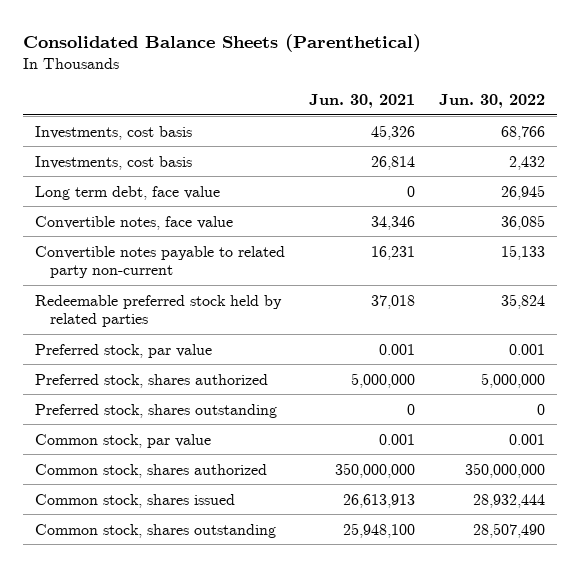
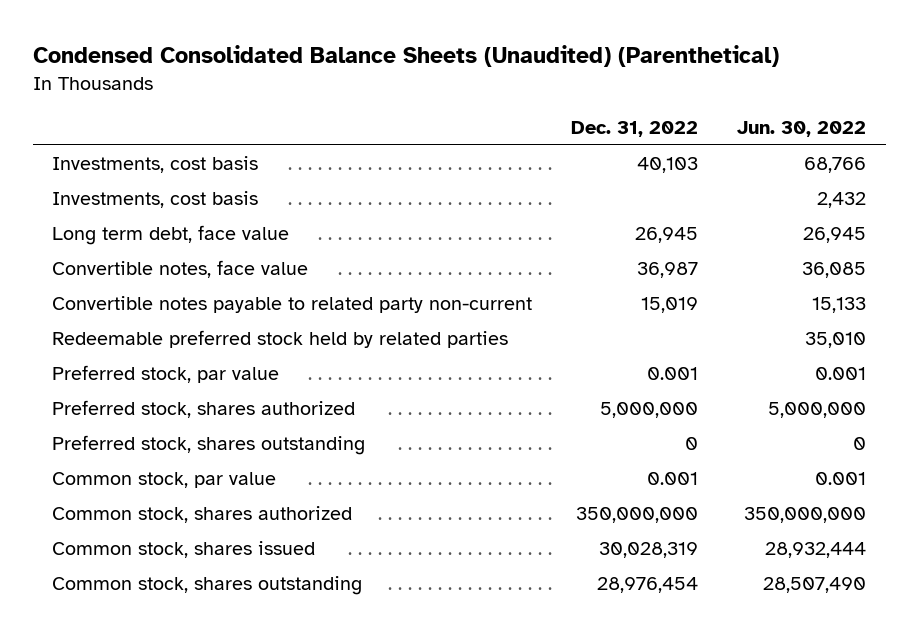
[23,33,422,52] Consolidated Balance Sheets (Parenthetical) -> [32,45,779,68] Condensed Consolidated Balance Sheets (Unaudited) (Parenthetical)
[309,94,416,109] Jun. 30, 2021 -> none
none -> [571,120,699,137] Dec. 31, 2022
[500,293,545,309] 35,824 -> [805,332,867,349] 35,010

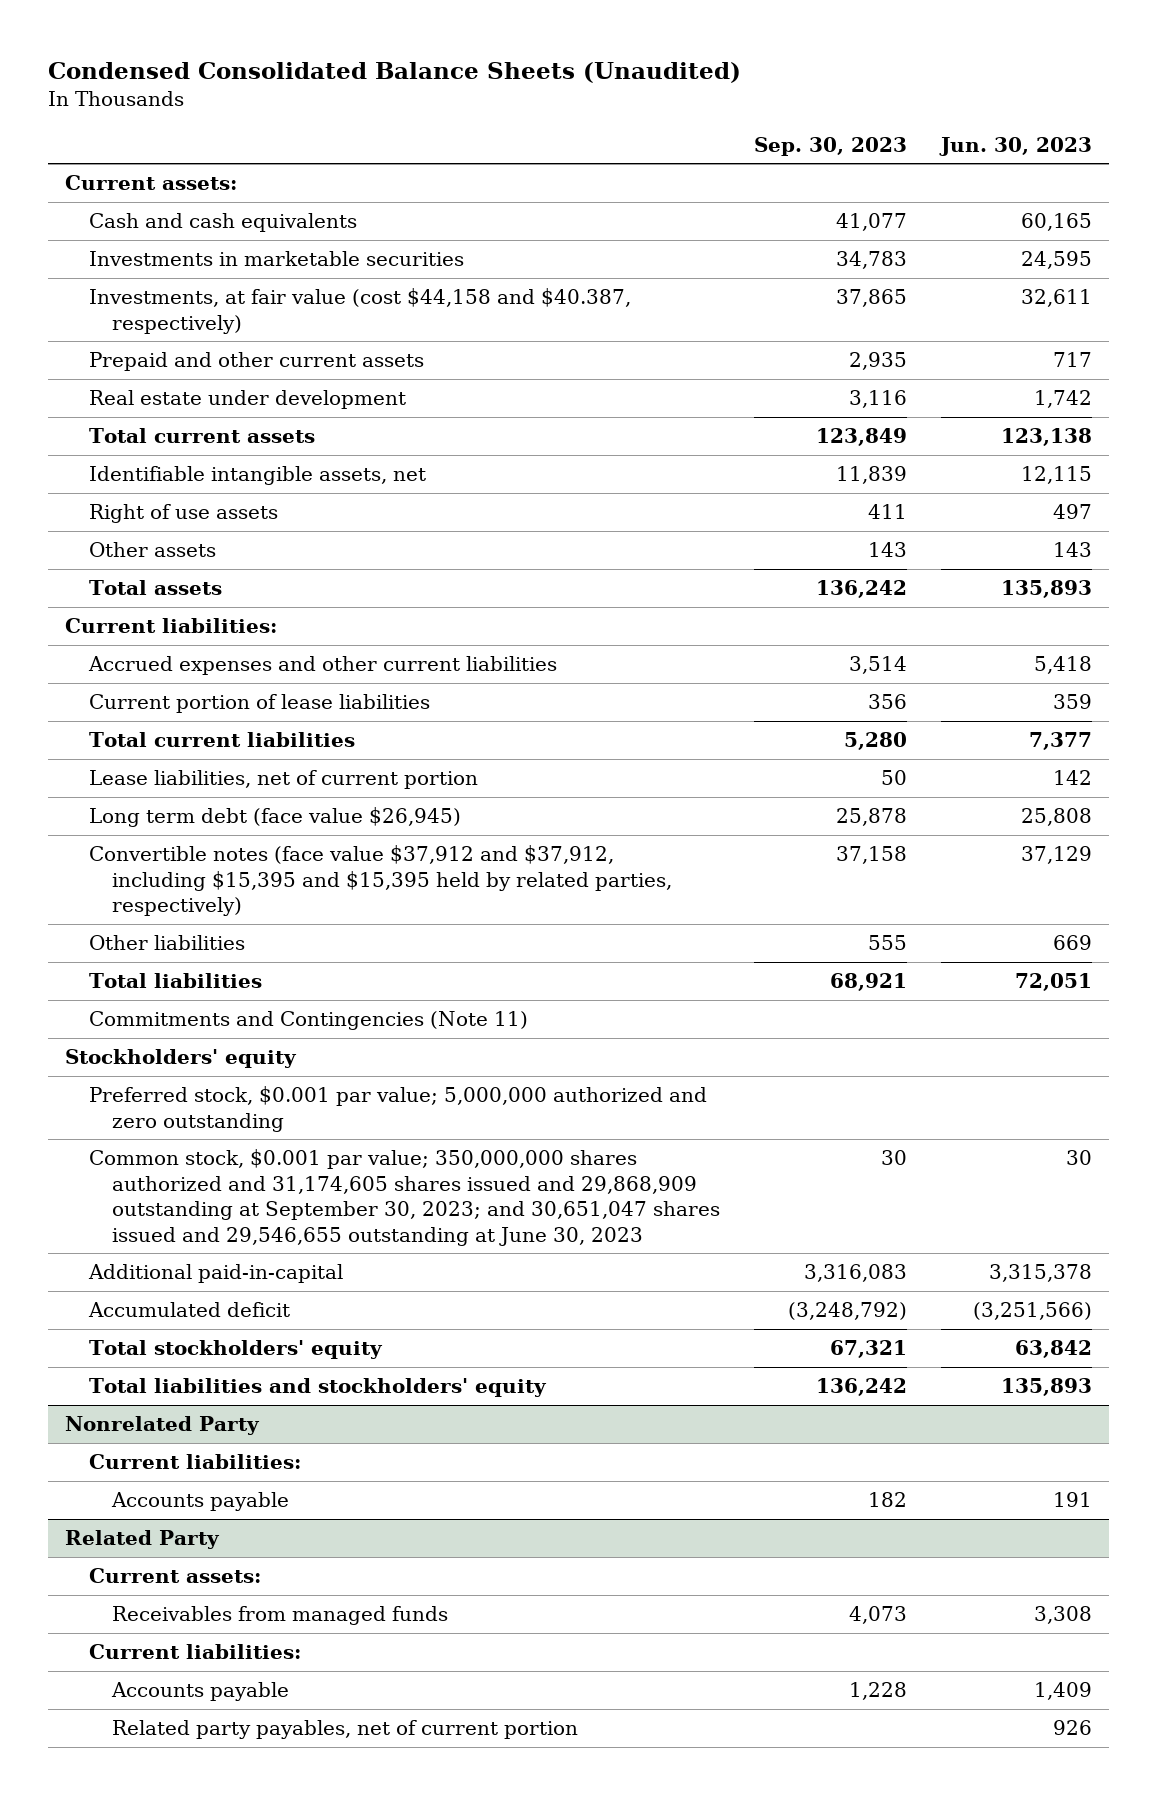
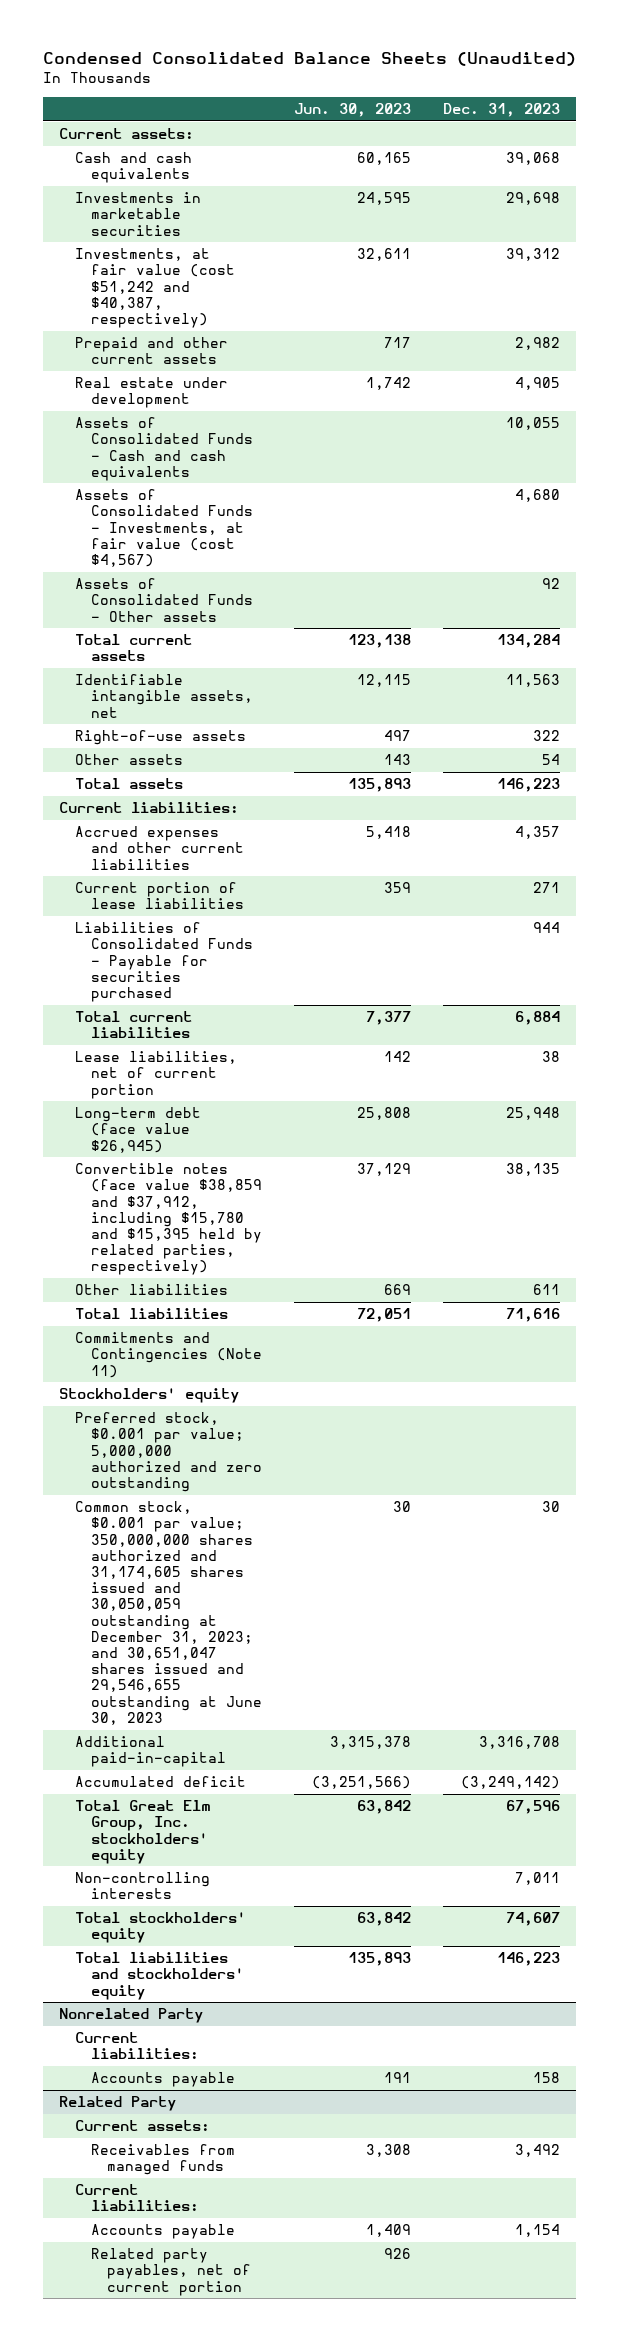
[754,136,908,156] Sep. 30, 2023 -> none
none -> [443,103,561,118] Dec. 31, 2023
[88,288,631,334] Investments, at fair value (cost $44,158 and $40.387, respectively) -> [74,248,236,329] Investments, at fair value (cost $51,242 and $40,387, respectively)
none -> [74,417,254,481] Assets of Consolidated Funds - Cash and cash equivalents
none -> [74,489,254,568] Assets of Consolidated Funds - Investments, at fair value (cost $4,567)
none -> [74,578,254,622] Assets of Consolidated Funds - Other assets
[88,504,278,524] Right of use assets -> [74,730,246,746] Right-of-use assets
none -> [74,922,254,1003] Liabilities of Consolidated Funds - Payable for securities purchased
[88,807,461,828] Long term debt (face value $26,945) -> [74,1107,201,1153] Long-term debt (face value $26,945)
[88,845,673,917] Convertible notes (face value $37,912 and $37,912, including $15,395 and $15,395 held by related parties, respectively) -> [74,1163,263,1276] Convertible notes (face value $38,859 and $37,912, including $15,780 and $15,395 held by related parties, respectively)
[88,1149,721,1246] Common stock, $0.001 par value; 350,000,000 shares authorized and 31,174,605 shares issued and 29,868,909 outstanding at September 30, 2023; and 30,651,047 shares issued and 29,546,655 outstanding at June 30, 2023 -> [74,1501,263,1725] Common stock, $0.001 par value; 350,000,000 shares authorized and 31,174,605 shares issued and 30,050,059 outstanding at December 31, 2023; and 30,651,047 shares issued and 29,546,655 outstanding at June 30, 2023
none -> [74,1800,211,1864] Total Great Elm Group, Inc. stockholders' equity
none -> [74,1872,210,1900] Non-controlling interests

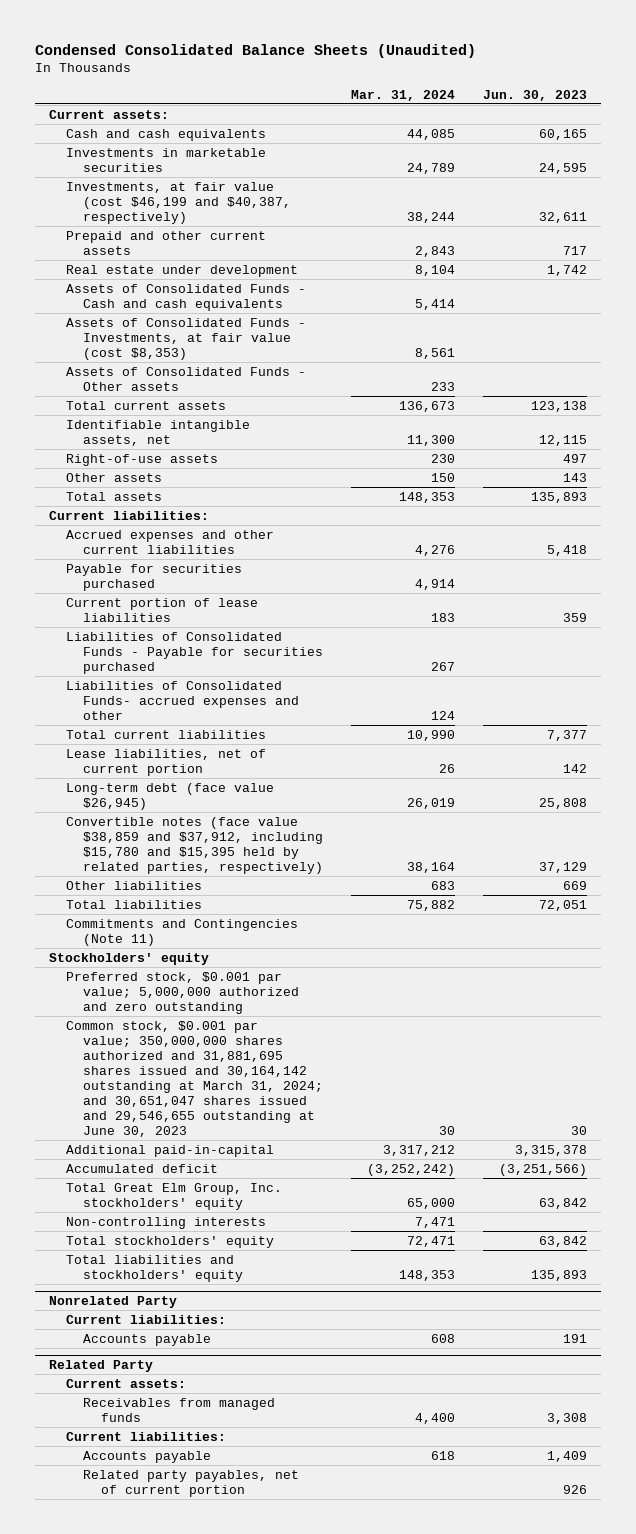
[443,103,561,118] Dec. 31, 2023 -> none
none -> [351,89,456,101] Mar. 31, 2024
[74,248,236,329] Investments, at fair value (cost $51,242 and $40,387, respectively) -> [66,181,292,224] Investments, at fair value (cost $46,199 and $40,387, respectively)
[74,489,254,568] Assets of Consolidated Funds - Investments, at fair value (cost $4,567) -> [66,317,307,360] Assets of Consolidated Funds - Investments, at fair value (cost $8,353)
none -> [66,563,243,591] Payable for securities purchased
none -> [66,680,300,720] Liabilities of Consolidated Funds- accrued expenses and other
[74,1501,263,1725] Common stock, $0.001 par value; 350,000,000 shares authorized and 31,174,605 shares issued and 30,050,059 outstanding at December 31, 2023; and 30,651,047 shares issued and 29,546,655 outstanding at June 30, 2023 -> [66,1020,324,1137] Common stock, $0.001 par value; 350,000,000 shares authorized and 31,881,695 shares issued and 30,164,142 outstanding at March 31, 2024; and 30,651,047 shares issued and 29,546,655 outstanding at June 30, 2023

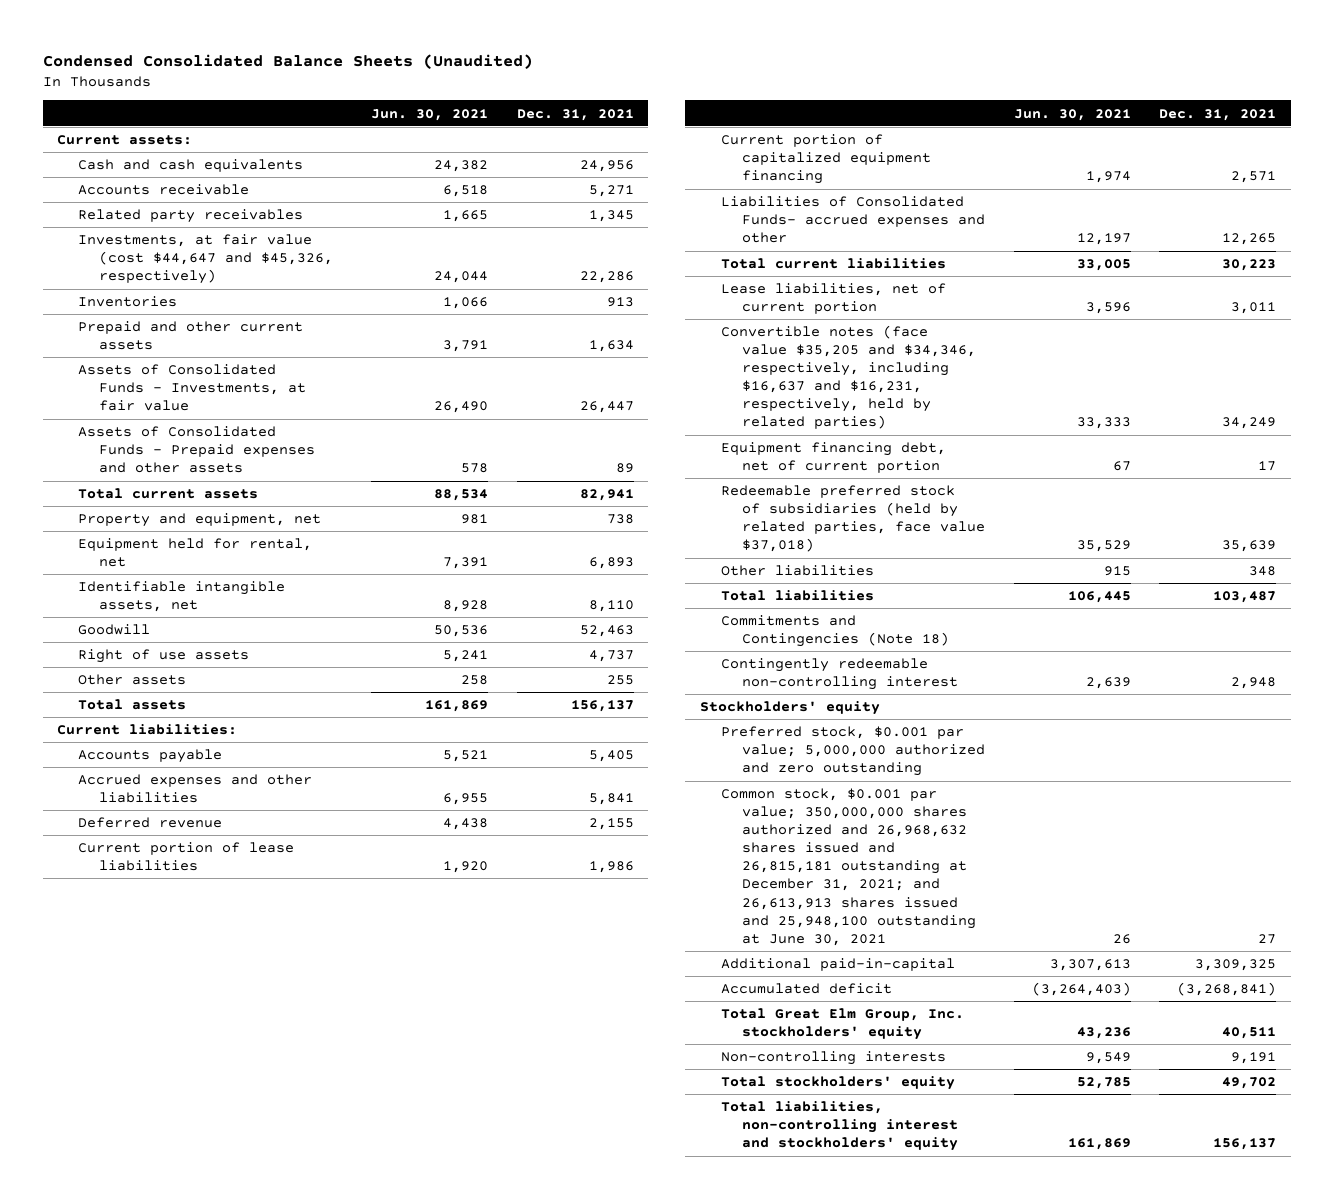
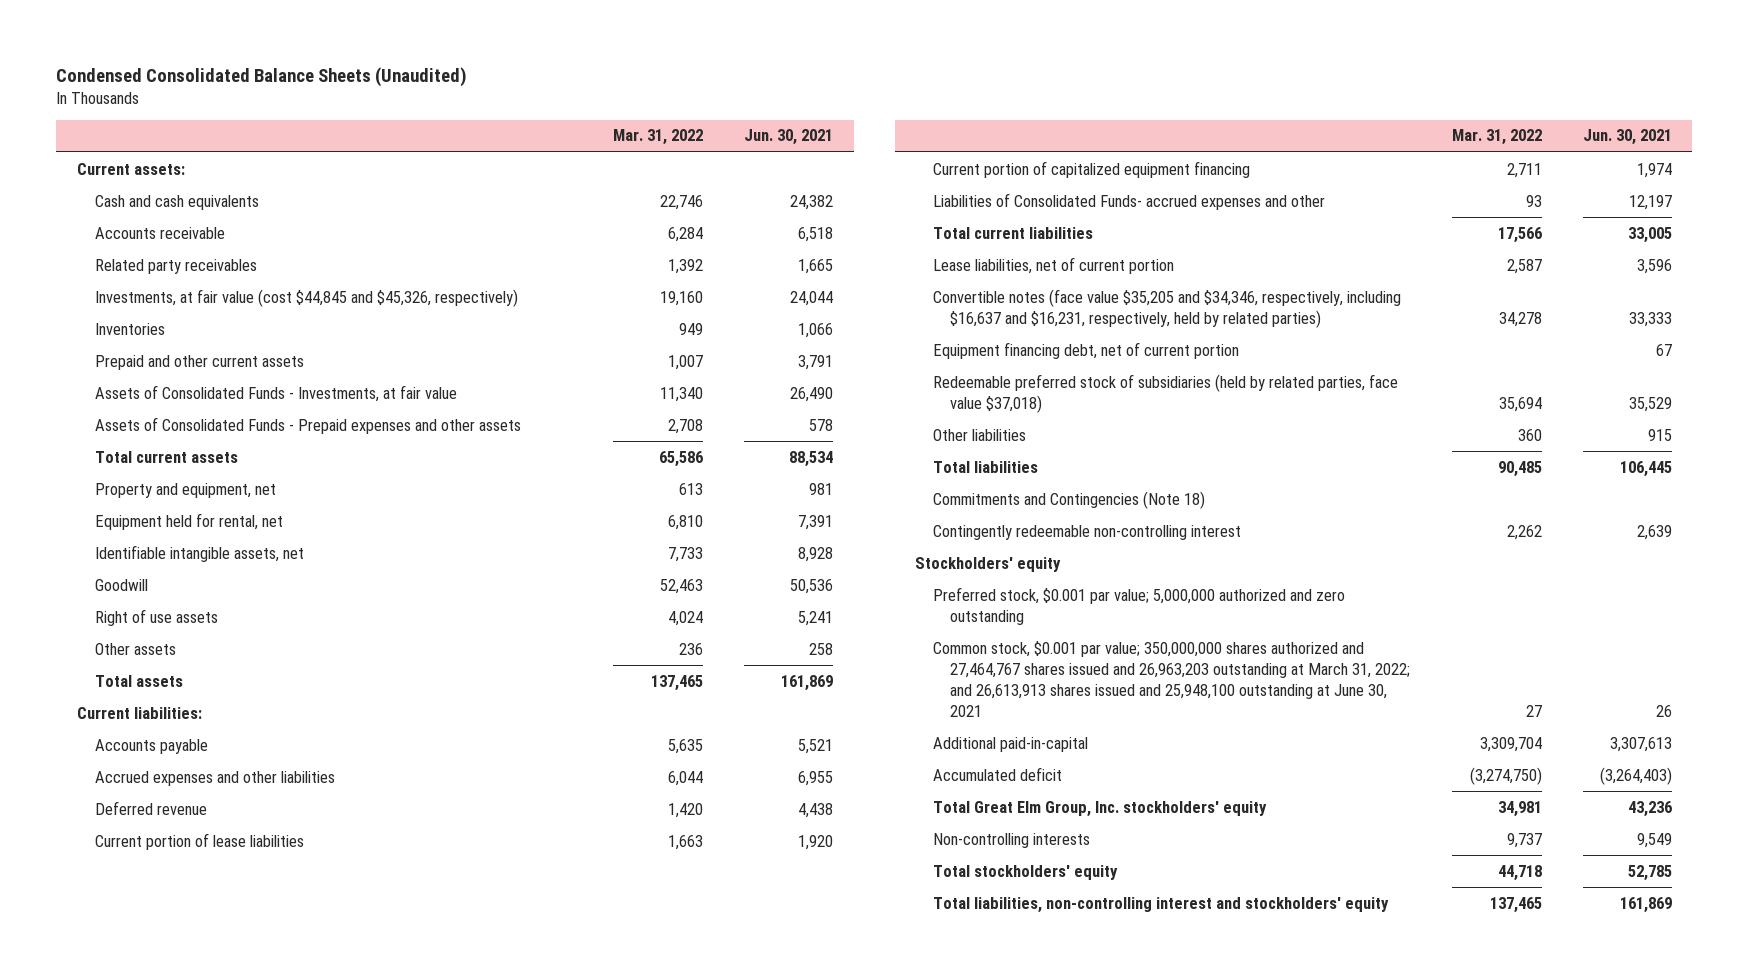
[516,108,634,121] Dec. 31, 2021 -> none
none -> [613,129,704,146] Mar. 31, 2022
[77,234,333,285] Investments, at fair value (cost $44,647 and $45,326, respectively) -> [94,288,518,307] Investments, at fair value (cost $44,845 and $45,326, respectively)
[720,788,976,946] Common stock, $0.001 par value; 350,000,000 shares authorized and 26,968,632 shares issued and 26,815,181 outstanding at December 31, 2021; and 26,613,913 shares issued and 25,948,100 outstanding at June 30, 2021 -> [932,640,1411,717] Common stock, $0.001 par value; 350,000,000 shares authorized and 27,464,767 shares issued and 26,963,203 outstanding at March 31, 2022; and 26,613,913 shares issued and 25,948,100 outstanding at June 30, 2021

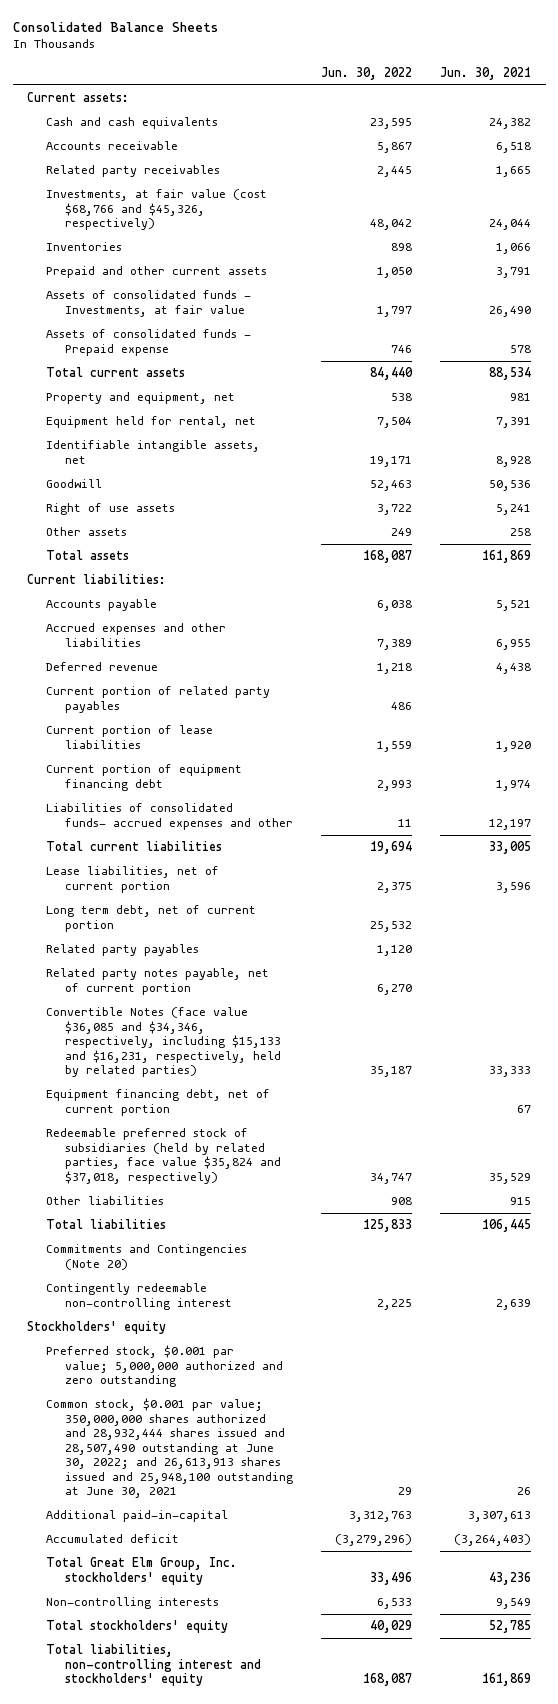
[56,66,468,87] Condensed Consolidated Balance Sheets (Unaudited) -> [12,21,218,32] Consolidated Balance Sheets
[613,129,704,146] Mar. 31, 2022 -> none
none -> [321,66,413,80] Jun. 30, 2022
[94,288,518,307] Investments, at fair value (cost $44,845 and $45,326, respectively) -> [45,189,267,231] Investments, at fair value (cost $68,766 and $45,326, respectively)
[94,384,457,402] Assets of Consolidated Funds - Investments, at fair value -> [45,290,251,317] Assets of consolidated funds - Investments, at fair value
[94,416,521,434] Assets of Consolidated Funds - Prepaid expenses and other assets -> [45,329,251,356] Assets of consolidated funds - Prepaid expense
none -> [45,686,270,713] Current portion of related party payables
[932,160,1250,178] Current portion of capitalized equipment financing -> [45,764,242,791] Current portion of equipment financing debt
[932,192,1325,210] Liabilities of Consolidated Funds- accrued expenses and other -> [45,803,293,830] Liabilities of consolidated funds- accrued expenses and other
none -> [45,905,256,932] Long term debt, net of current portion
none -> [45,944,199,957] Related party payables
none -> [45,968,269,995] Related party notes payable, net of current portion
[932,288,1401,328] Convertible notes (face value $35,205 and $34,346, respectively, including $16,637 and $16,231, respectively, held by related parties) -> [45,1007,281,1078] Convertible Notes (face value $36,085 and $34,346, respectively, including $15,133 and $16,231, respectively, held by related parties)
[932,373,1398,413] Redeemable preferred stock of subsidiaries (held by related parties, face value $37,018) -> [45,1128,281,1184] Redeemable preferred stock of subsidiaries (held by related parties, face value $35,824 and $37,018, respectively)
[932,490,1205,509] Commitments and Contingencies (Note 18) -> [45,1244,247,1270] Commitments and Contingencies (Note 20)
[932,640,1411,717] Common stock, $0.001 par value; 350,000,000 shares authorized and 27,464,767 shares issued and 26,963,203 outstanding at March 31, 2022; and 26,613,913 shares issued and 25,948,100 outstanding at June 30, 2021 -> [45,1398,293,1498] Common stock, $0.001 par value; 350,000,000 shares authorized and 28,932,444 shares issued and 28,507,490 outstanding at June 30, 2022; and 26,613,913 shares issued and 25,948,100 outstanding at June 30, 2021

